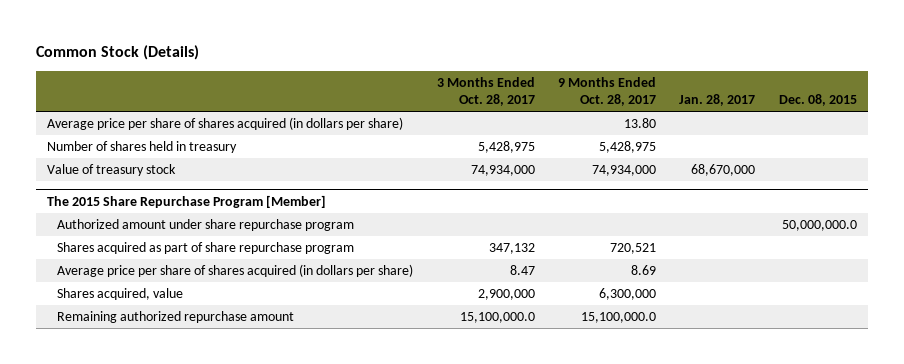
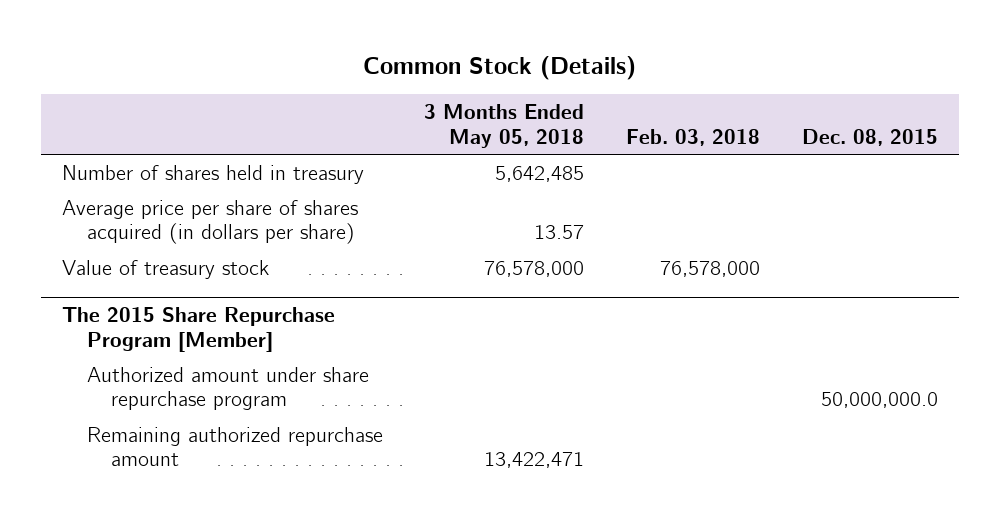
[436,76,535,107] 3 Months Ended Oct. 28, 2017 -> none
[558,76,657,107] 9 Months Ended Oct. 28, 2017 -> none
[679,94,756,107] Jan. 28, 2017 -> none
none -> [424,104,585,148] 3 Months Ended May 05, 2018
none -> [626,128,761,146] Feb. 03, 2018
[47,117,404,131] Average price per share of shares acquired (in dollars per share) -> [62,199,359,245] Average price per share of shares acquired (in dollars per share)
[57,242,355,255] Shares acquired as part of share repurchase program -> none
[57,264,414,278] Average price per share of shares acquired (in dollars per share) -> none
[57,288,184,301] Shares acquired, value -> none

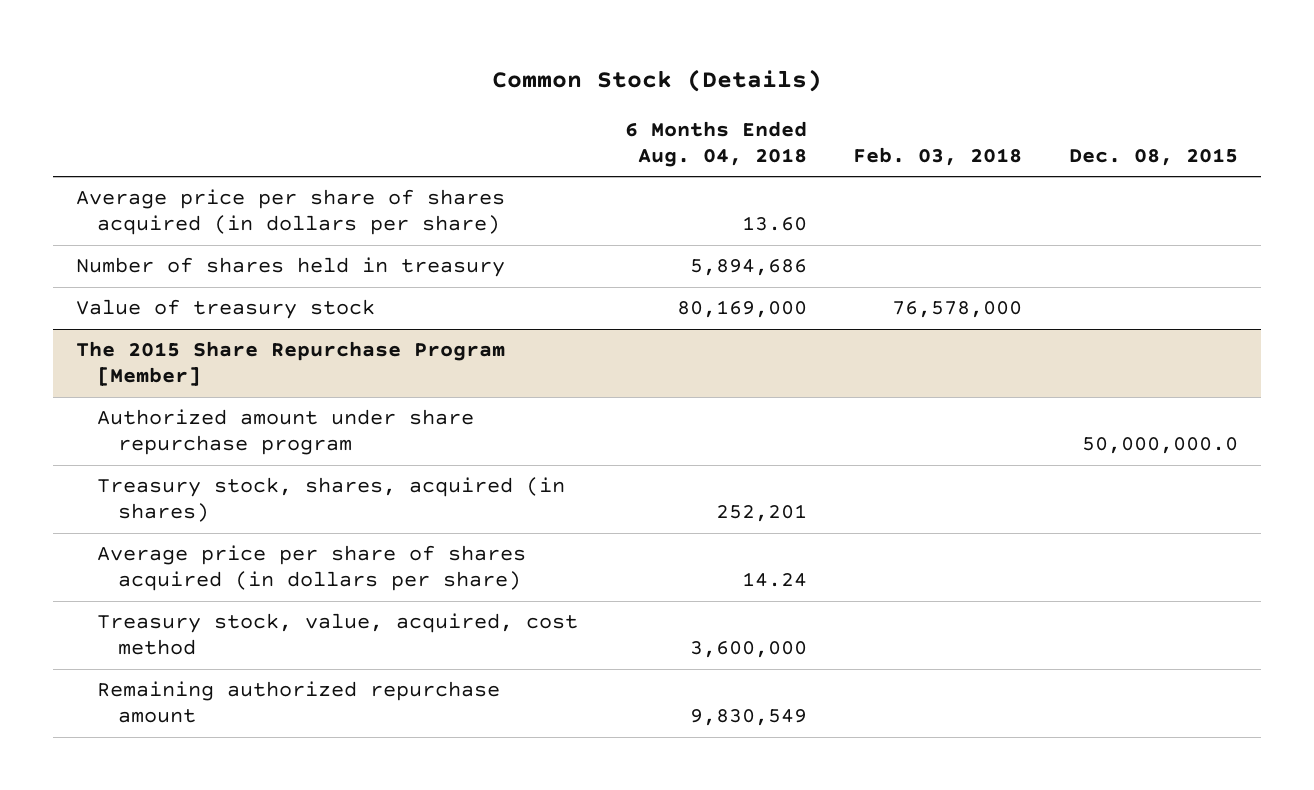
[424,104,585,148] 3 Months Ended May 05, 2018 -> none
none -> [624,120,807,167] 6 Months Ended Aug. 04, 2018
[62,164,365,184] Number of shares held in treasury -> [76,257,506,278] Number of shares held in treasury
none -> [97,477,566,523] Treasury stock, shares, acquired (in shares)
none -> [97,545,527,592] Average price per share of shares acquired (in dollars per share)
none -> [97,613,579,656] Treasury stock, value, acquired, cost method

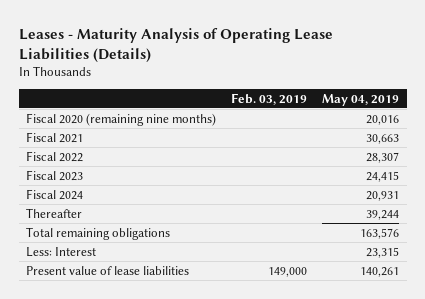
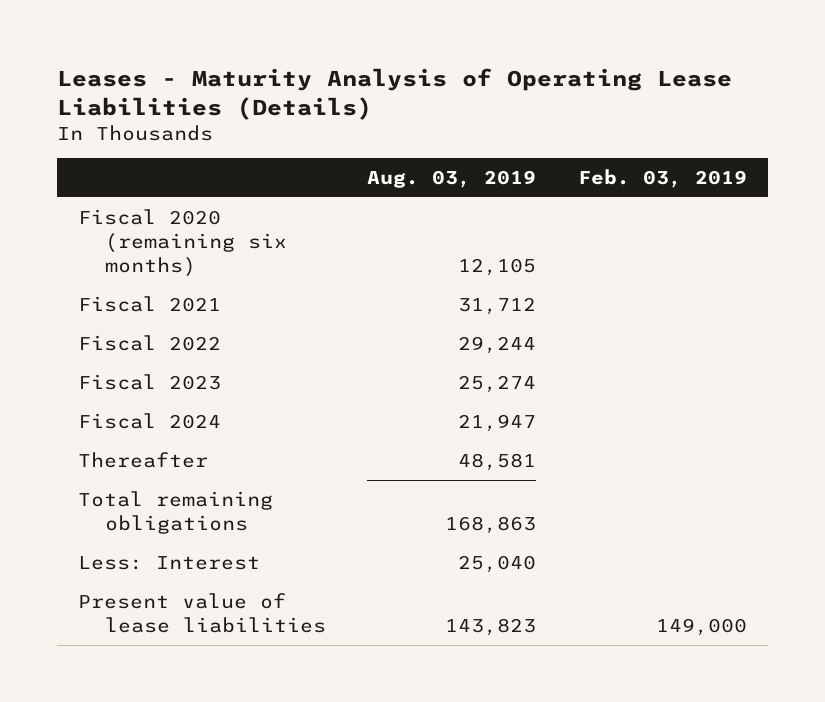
[322,93,400,106] May 04, 2019 -> none
none -> [367,170,537,189] Aug. 03, 2019
[26,112,217,126] Fiscal 2020 (remaining nine months) -> [77,208,287,278] Fiscal 2020 (remaining six months)

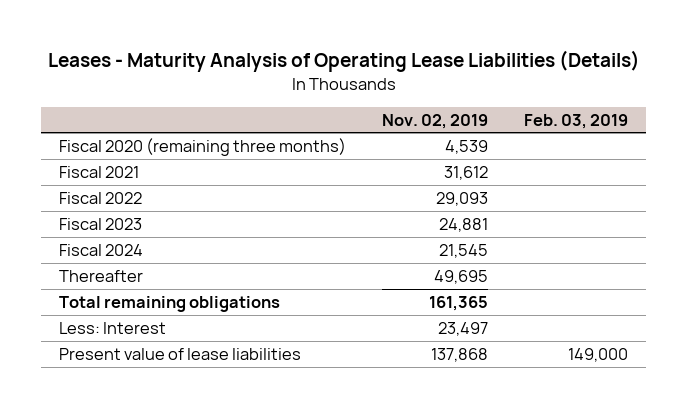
[367,170,537,189] Aug. 03, 2019 -> none
none -> [382,113,489,129] Nov. 02, 2019
[77,208,287,278] Fiscal 2020 (remaining six months) -> [59,138,347,157] Fiscal 2020 (remaining three months)

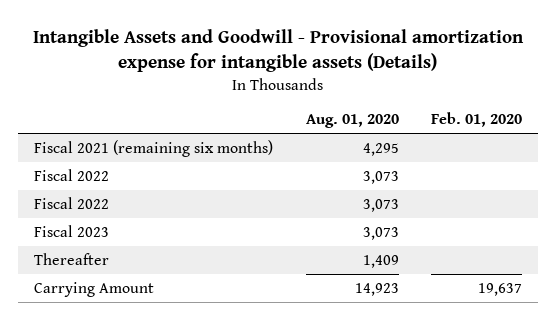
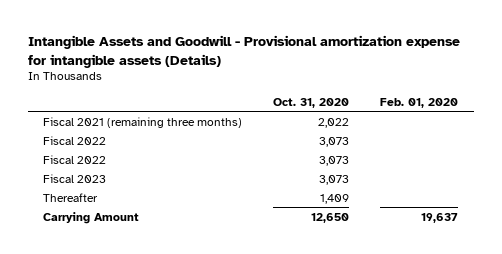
[305,114,399,129] Aug. 01, 2020 -> none
none -> [273,97,350,108] Oct. 31, 2020
[34,139,274,157] Fiscal 2021 (remaining six months) -> [43,116,243,128] Fiscal 2021 (remaining three months)

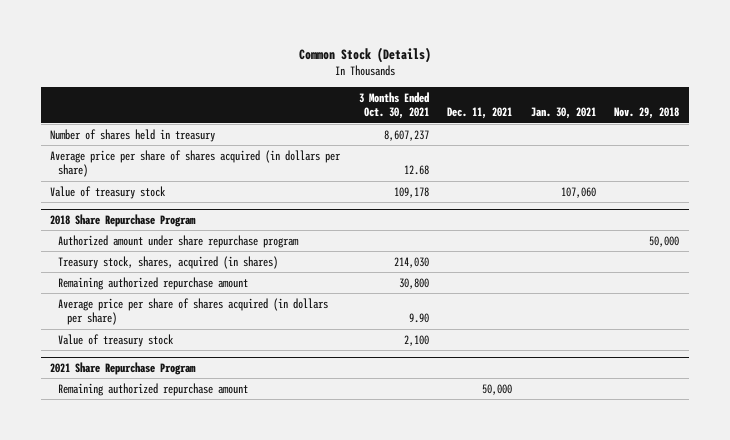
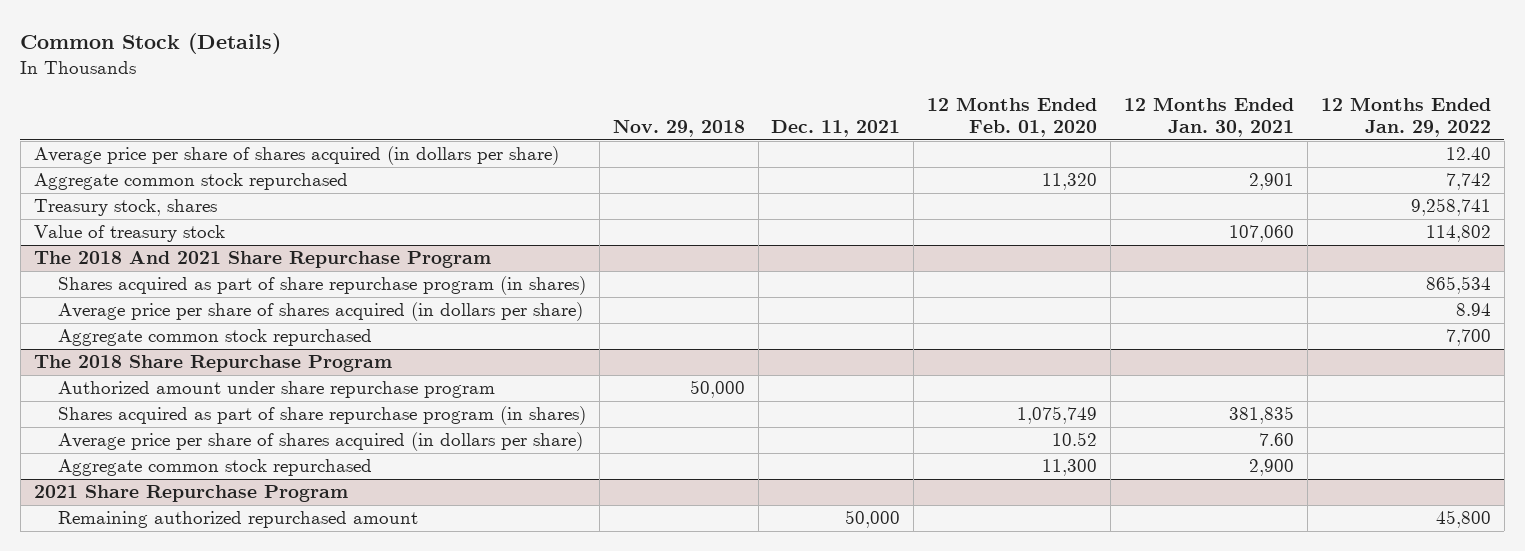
[358,91,429,120] 3 Months Ended Oct. 30, 2021 -> none
[530,107,596,120] Jan. 30, 2021 -> none
none -> [927,97,1098,138] 12 Months Ended Feb. 01, 2020
none -> [1124,97,1295,138] 12 Months Ended Jan. 30, 2021
none -> [1320,97,1491,138] 12 Months Ended Jan. 29, 2022
[50,128,216,142] Number of shares held in treasury -> none
none -> [33,173,348,191] Aggregate common stock repurchased
none -> [33,199,217,217] Treasury stock, shares
none -> [33,251,491,269] The 2018 And 2021 Share Repurchase Program
none -> [57,276,586,296] Shares acquired as part of share repurchase program (in shares)
none -> [57,302,583,322] Average price per share of shares acquired (in dollars per share)
none -> [57,329,372,347] Aggregate common stock repurchased
[50,213,197,227] 2018 Share Repurchase Program -> [33,355,392,373] The 2018 Share Repurchase Program
[58,276,249,290] Remaining authorized repurchase amount -> none
[58,255,279,269] Treasury stock, shares, acquired (in shares) -> [57,406,586,426] Shares acquired as part of share repurchase program (in shares)
[58,333,175,347] Value of treasury stock -> none
none -> [57,459,372,477] Aggregate common stock repurchased
[58,382,249,396] Remaining authorized repurchase amount -> [57,511,418,529] Remaining authorized repurchased amount

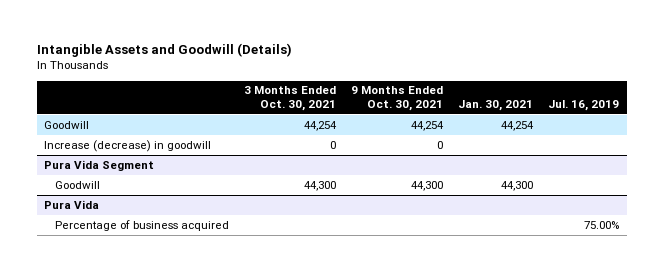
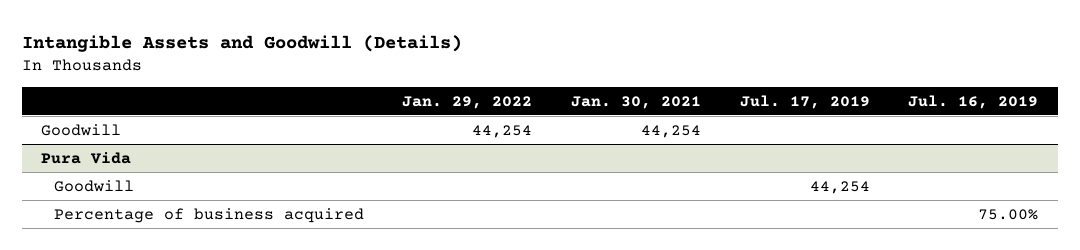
[243,86,336,111] 3 Months Ended Oct. 30, 2021 -> none
[350,86,443,111] 9 Months Ended Oct. 30, 2021 -> none
none -> [402,95,533,109] Jan. 29, 2022
none -> [739,94,870,109] Jul. 17, 2019
[44,139,212,152] Increase (decrease) in goodwill -> none
[44,159,155,171] Pura Vida Segment -> none
[54,180,100,189] Goodwill -> none
none -> [53,179,134,192] Goodwill

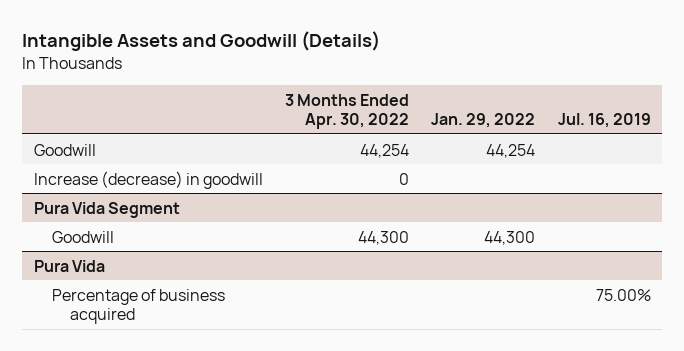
[571,95,702,109] Jan. 30, 2021 -> none
[739,94,870,109] Jul. 17, 2019 -> none
none -> [284,93,409,129] 3 Months Ended Apr. 30, 2022
none -> [33,170,263,189] Increase (decrease) in goodwill
none -> [33,201,180,218] Pura Vida Segment
none -> [51,230,114,243] Goodwill
[53,179,134,192] Goodwill -> none

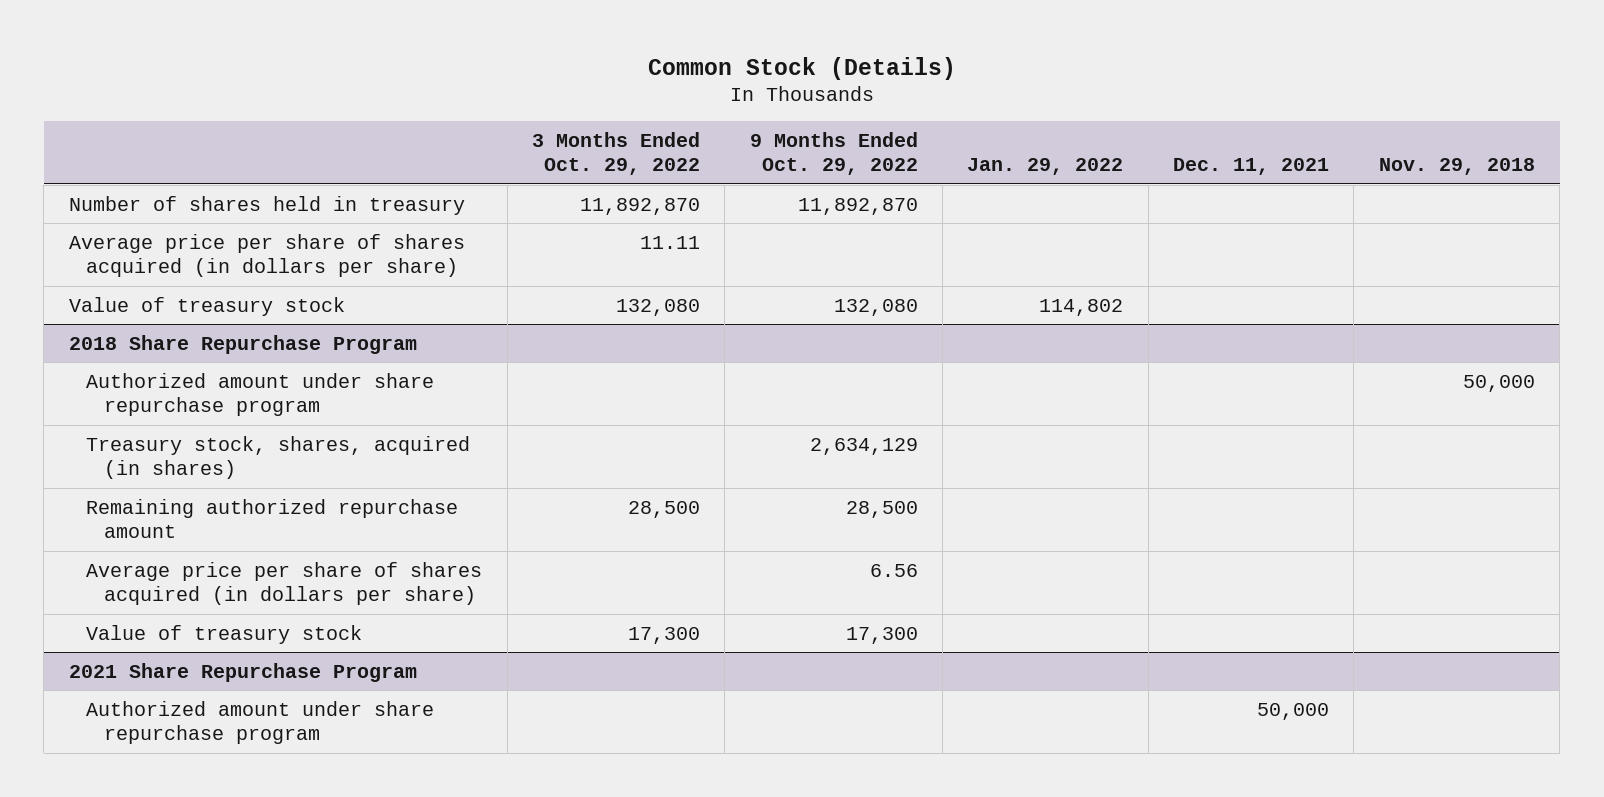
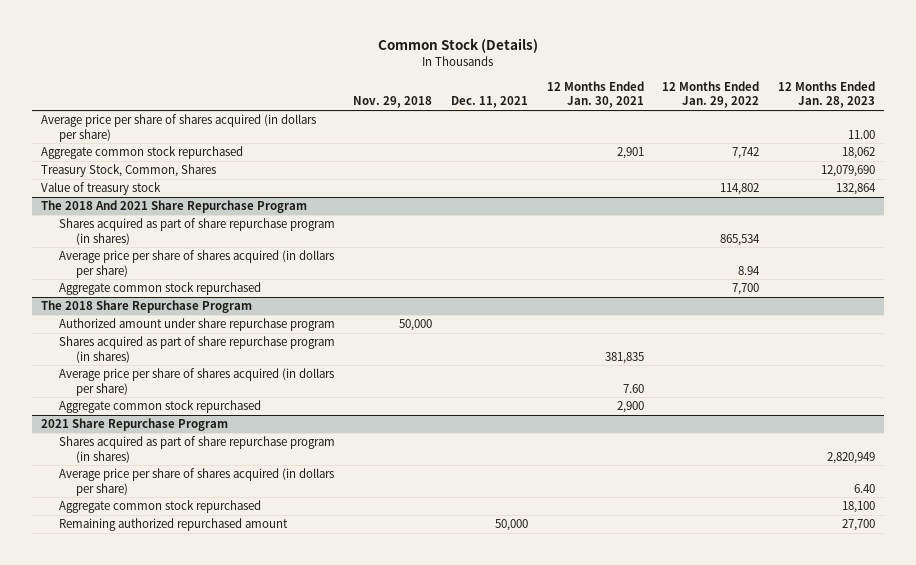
[532,131,701,175] 3 Months Ended Oct. 29, 2022 -> none
[749,131,918,175] 9 Months Ended Oct. 29, 2022 -> none
[967,157,1124,175] Jan. 29, 2022 -> none
none -> [546,81,644,109] 12 Months Ended Jan. 30, 2021
none -> [662,81,760,109] 12 Months Ended Jan. 29, 2022
none -> [778,81,876,109] 12 Months Ended Jan. 28, 2023
[68,195,465,215] Number of shares held in treasury -> none
none -> [41,146,244,160] Aggregate common stock repurchased
none -> [41,164,217,178] Treasury Stock, Common, Shares
none -> [41,200,308,214] The 2018 And 2021 Share Repurchase Program
none -> [58,218,335,245] Shares acquired as part of share repurchase program (in shares)
none -> [58,250,334,278] Average price per share of shares acquired (in dollars per share)
none -> [58,282,261,296] Aggregate common stock repurchased
[68,334,417,354] 2018 Share Repurchase Program -> [41,300,253,314] The 2018 Share Repurchase Program
[86,498,459,538] Remaining authorized repurchase amount -> none
[86,435,471,479] Treasury stock, shares, acquired (in shares) -> [58,336,335,363] Shares acquired as part of share repurchase program (in shares)
[86,624,363,644] Value of treasury stock -> none
none -> [58,400,261,414] Aggregate common stock repurchased
[86,700,435,744] Authorized amount under share repurchase program -> none
none -> [58,436,335,463] Shares acquired as part of share repurchase program (in shares)
none -> [58,468,334,496] Average price per share of shares acquired (in dollars per share)
none -> [58,500,261,514] Aggregate common stock repurchased
none -> [58,518,288,532] Remaining authorized repurchased amount

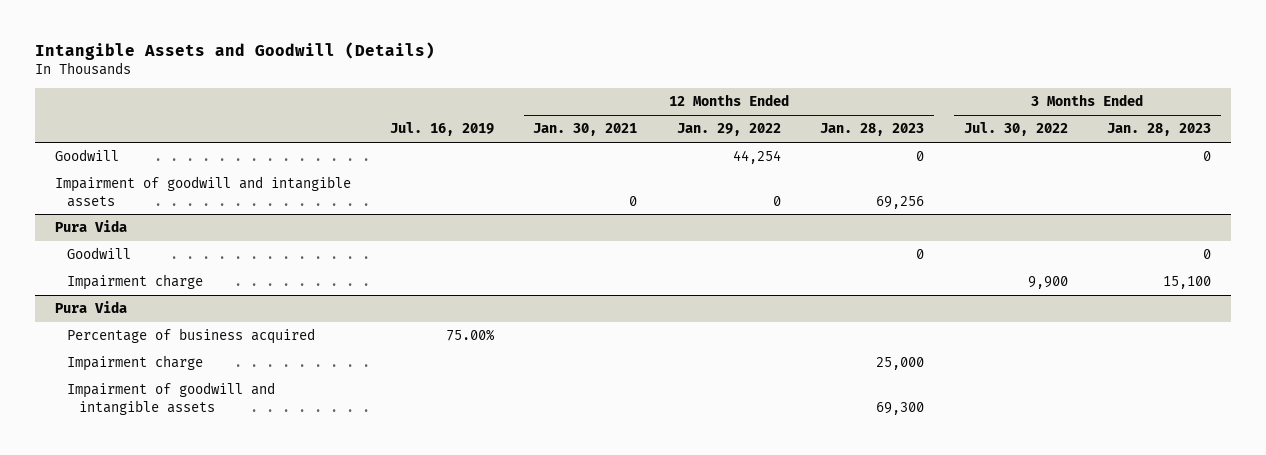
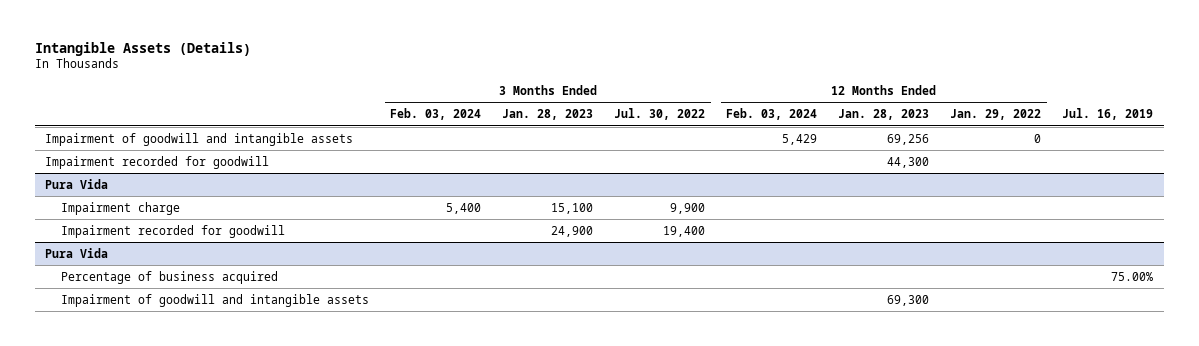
[34,42,435,61] Intangible Assets and Goodwill (Details) -> [34,41,251,56] Intangible Assets (Details)
[533,123,638,137] Jan. 30, 2021 -> none
none -> [390,108,482,121] Feb. 03, 2024
none -> [726,108,818,121] Feb. 03, 2024
[54,149,119,162] Goodwill -> none
none -> [45,155,270,169] Impairment recorded for goodwill
[66,247,131,260] Goodwill -> none
none -> [61,224,286,238] Impairment recorded for goodwill
[66,355,203,372] Impairment charge -> none

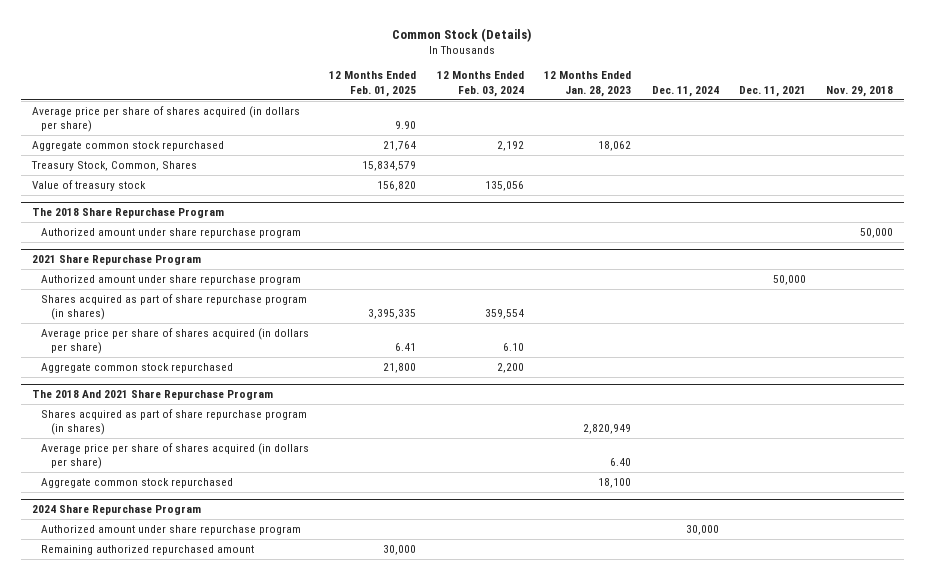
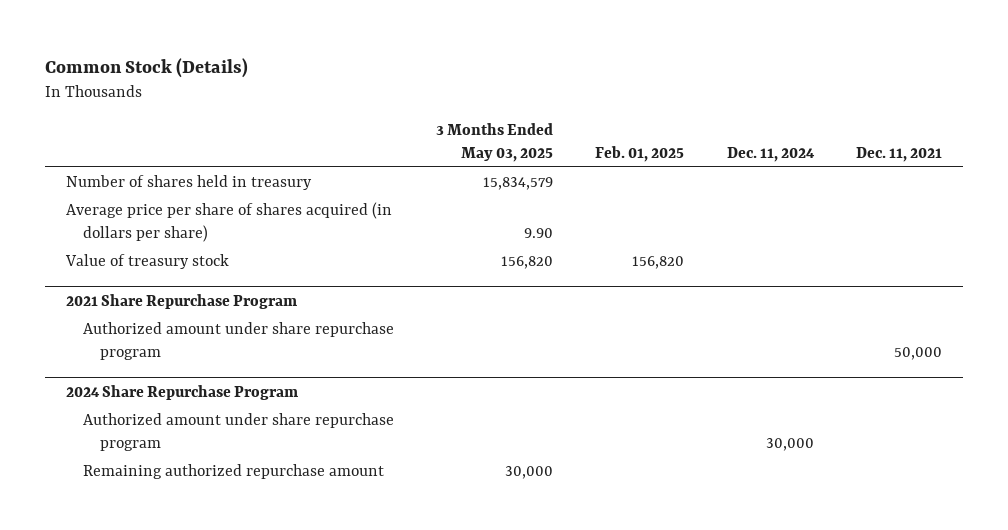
[329,71,417,97] 12 Months Ended Feb. 01, 2025 -> none
[436,71,524,97] 12 Months Ended Feb. 03, 2024 -> none
[544,71,632,97] 12 Months Ended Jan. 28, 2023 -> none
[826,85,894,97] Nov. 29, 2018 -> none
none -> [436,122,554,162] 3 Months Ended May 03, 2025
none -> [595,145,685,162] Feb. 01, 2025
none -> [65,175,312,191] Number of shares held in treasury
[31,140,224,151] Aggregate common stock repurchased -> none
[30,160,197,171] Treasury Stock, Common, Shares -> none
[31,208,224,219] The 2018 Share Repurchase Program -> none
[41,227,302,238] Authorized amount under share repurchase program -> none
[41,293,308,321] Shares acquired as part of share repurchase program (in shares) -> none
[41,327,310,355] Average price per share of shares acquired (in dollars per share) -> none
[41,362,234,373] Aggregate common stock repurchased -> none
[31,390,273,401] The 2018 And 2021 Share Repurchase Program -> none
[41,408,308,436] Shares acquired as part of share repurchase program (in shares) -> none
[41,442,310,470] Average price per share of shares acquired (in dollars per share) -> none
[41,477,234,488] Aggregate common stock repurchased -> none
[41,544,255,555] Remaining authorized repurchased amount -> [82,464,384,480] Remaining authorized repurchase amount

